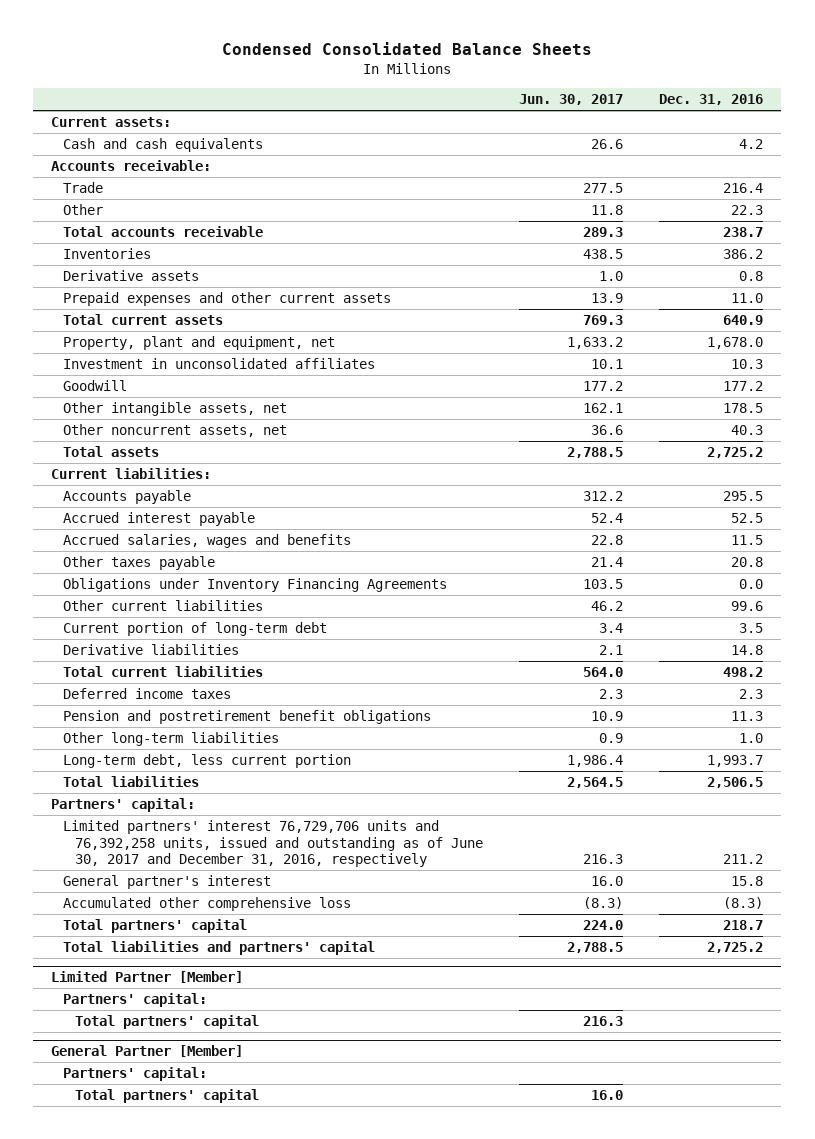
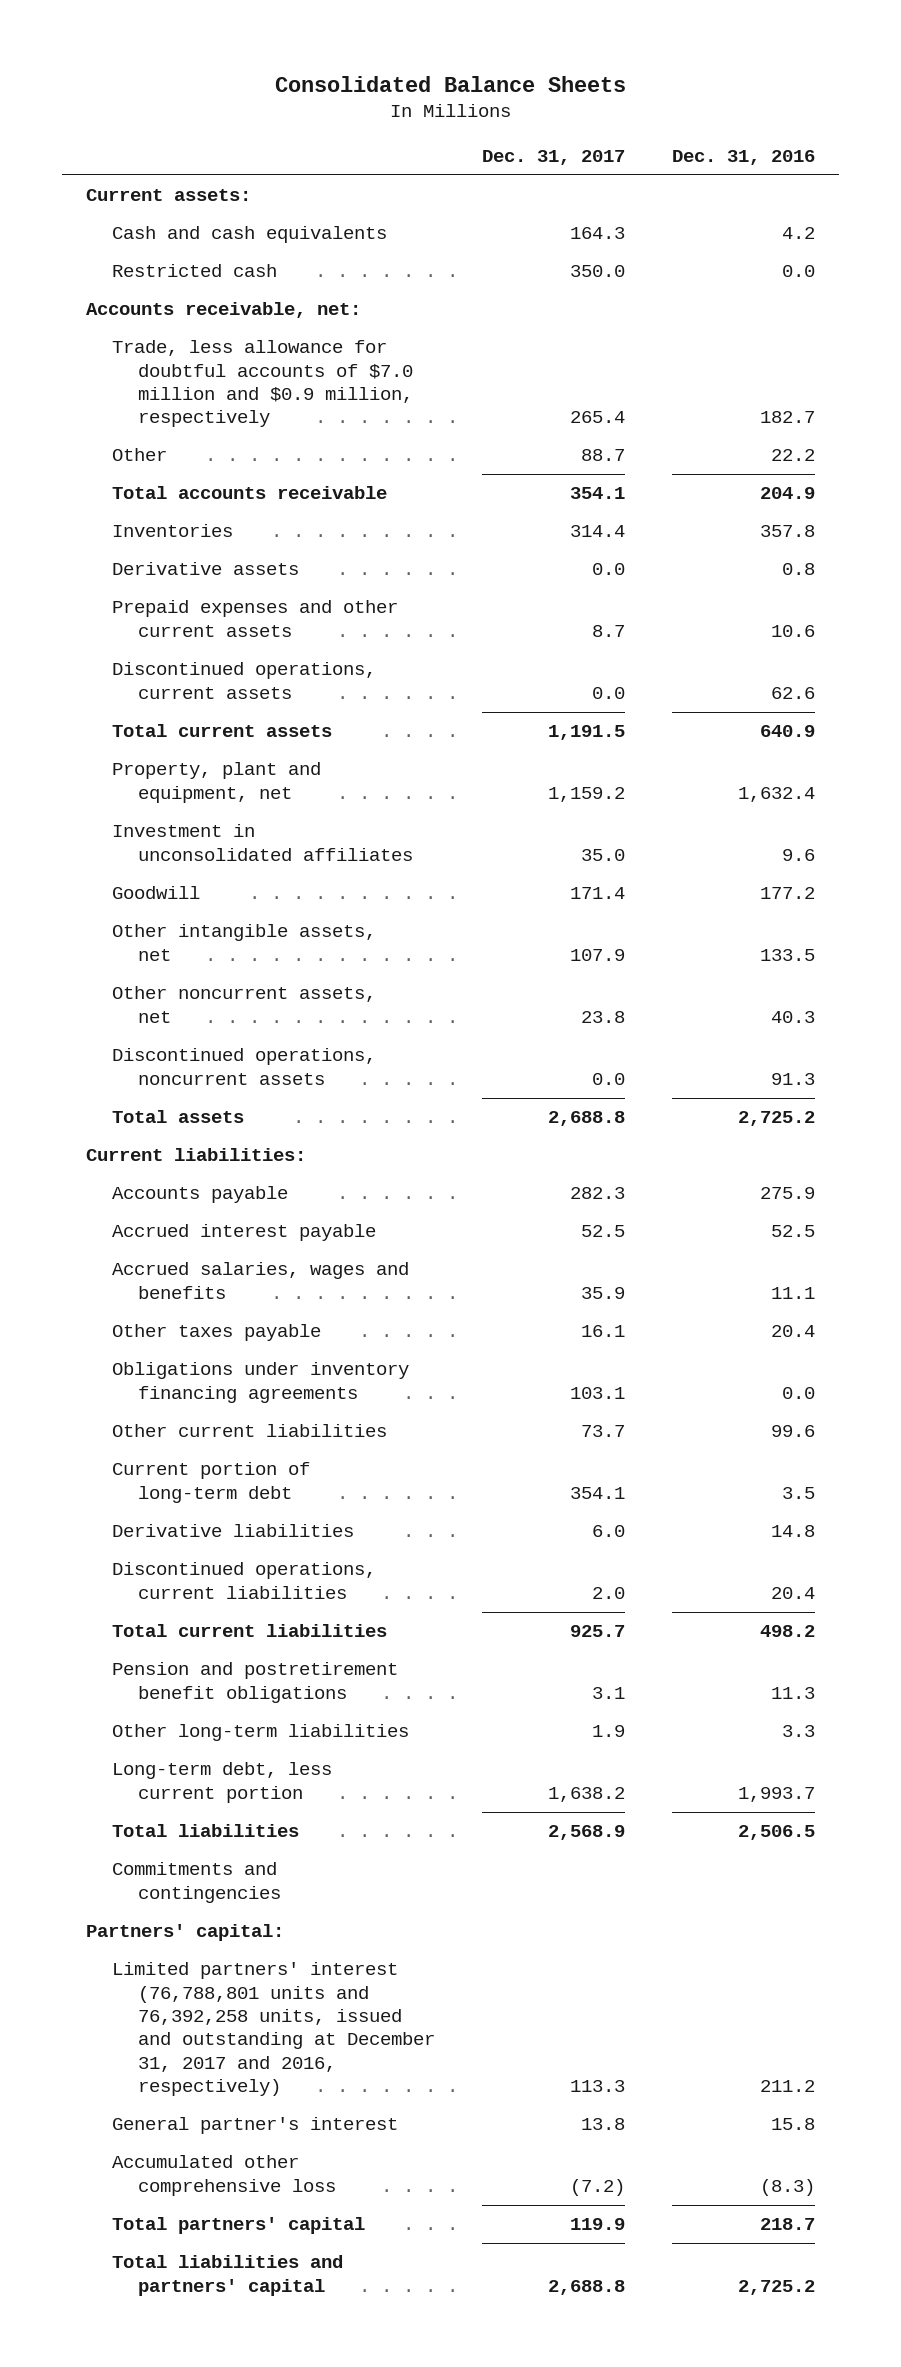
[222,41,593,55] Condensed Consolidated Balance Sheets -> [274,75,626,92] Consolidated Balance Sheets
[519,94,624,106] Jun. 30, 2017 -> none
none -> [482,149,626,165] Dec. 31, 2017
[63,182,104,194] Trade -> none
none -> [111,264,277,278] Restricted cash
[51,160,212,172] Accounts receivable: -> [86,302,362,319] Accounts receivable, net:
none -> [111,340,413,428] Trade, less allowance for doubtful accounts of $7.0 million and $0.9 million, respectively
[731,205,764,216] 22.3 -> [771,449,816,462] 22.2
[723,227,764,238] 238.7 -> [760,487,816,500] 204.9
[723,249,764,260] 386.2 -> [760,525,816,538] 357.8
[731,293,764,304] 11.0 -> [771,624,816,637] 10.6
none -> [111,662,376,699] Discontinued operations, current assets
[707,337,764,350] 1,678.0 -> [738,786,816,802] 1,632.4
[731,359,764,370] 10.3 -> [782,848,816,861] 9.6
[723,403,764,414] 178.5 -> [760,948,816,961] 133.5
none -> [111,1048,376,1085] Discontinued operations, noncurrent assets
[723,491,764,502] 295.5 -> [760,1187,816,1200] 275.9
[731,535,764,546] 11.5 -> [771,1286,816,1299] 11.1
[731,557,764,568] 20.8 -> [771,1325,816,1338] 20.4
[63,578,448,593] Obligations under Inventory Financing Agreements -> [111,1362,409,1403] Obligations under inventory financing agreements
none -> [111,1562,376,1599] Discontinued operations, current liabilities
[63,688,232,700] Deferred income taxes -> none
[739,733,764,744] 1.0 -> [782,1725,816,1738] 3.3
none -> [111,1862,281,1903] Commitments and contingencies
[63,820,484,867] Limited partners' interest 76,729,706 units and 76,392,258 units, issued and outstanding as of June 30, 2017 and December 31, 2016, respectively -> [111,1962,435,2097] Limited partners' interest (76,788,801 units and 76,392,258 units, issued and outstanding at December 31, 2017 and 2016, respectively)
[51,971,244,984] Limited Partner [Member] -> none
[63,993,208,1008] Partners' capital: -> none
[75,1015,260,1030] Total partners' capital -> none
[51,1045,244,1058] General Partner [Member] -> none
[63,1067,208,1082] Partners' capital: -> none
[75,1089,260,1104] Total partners' capital -> none

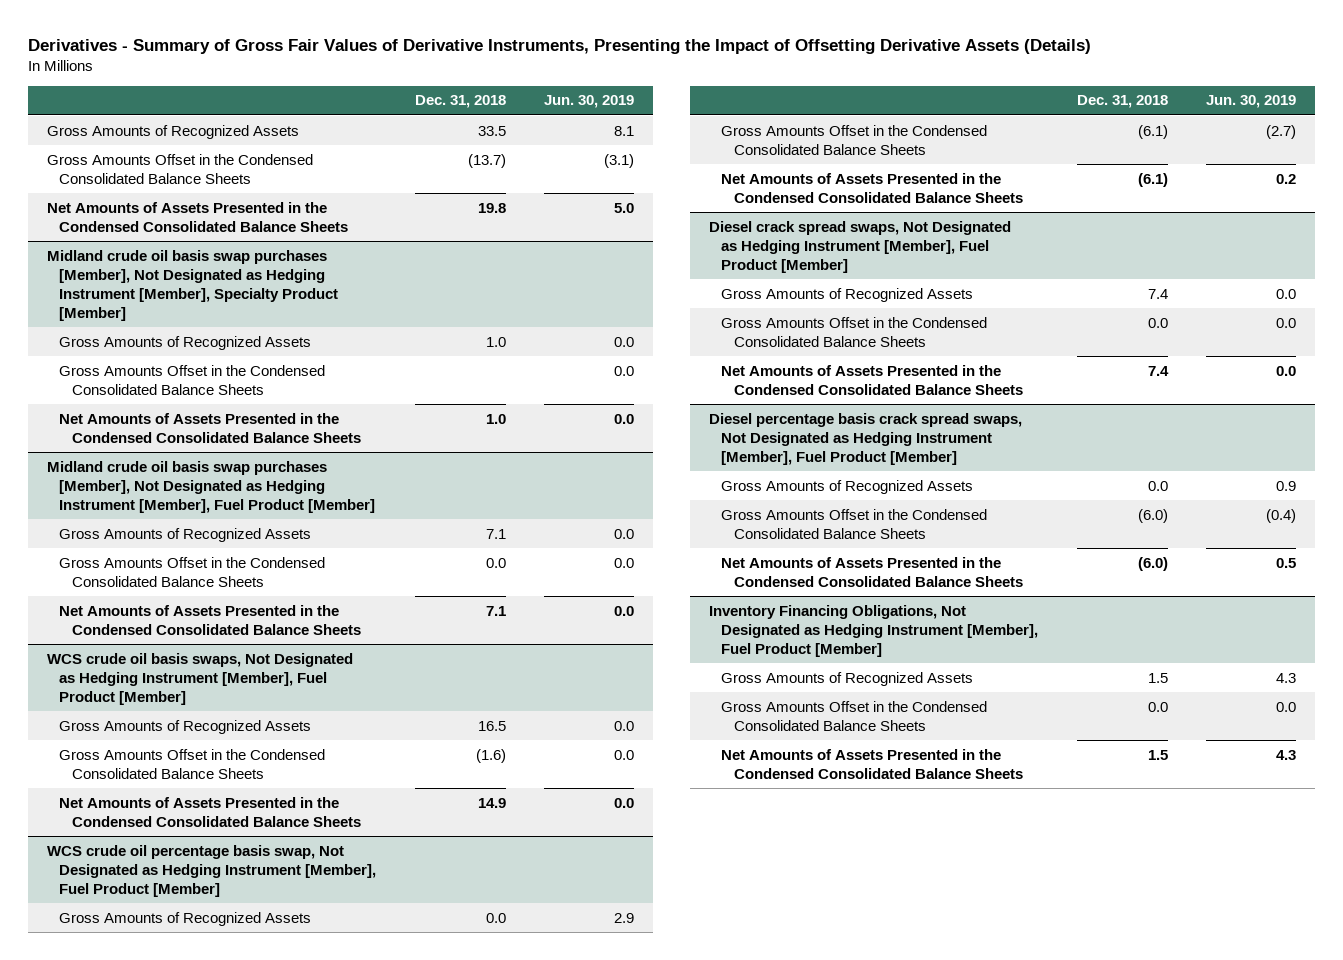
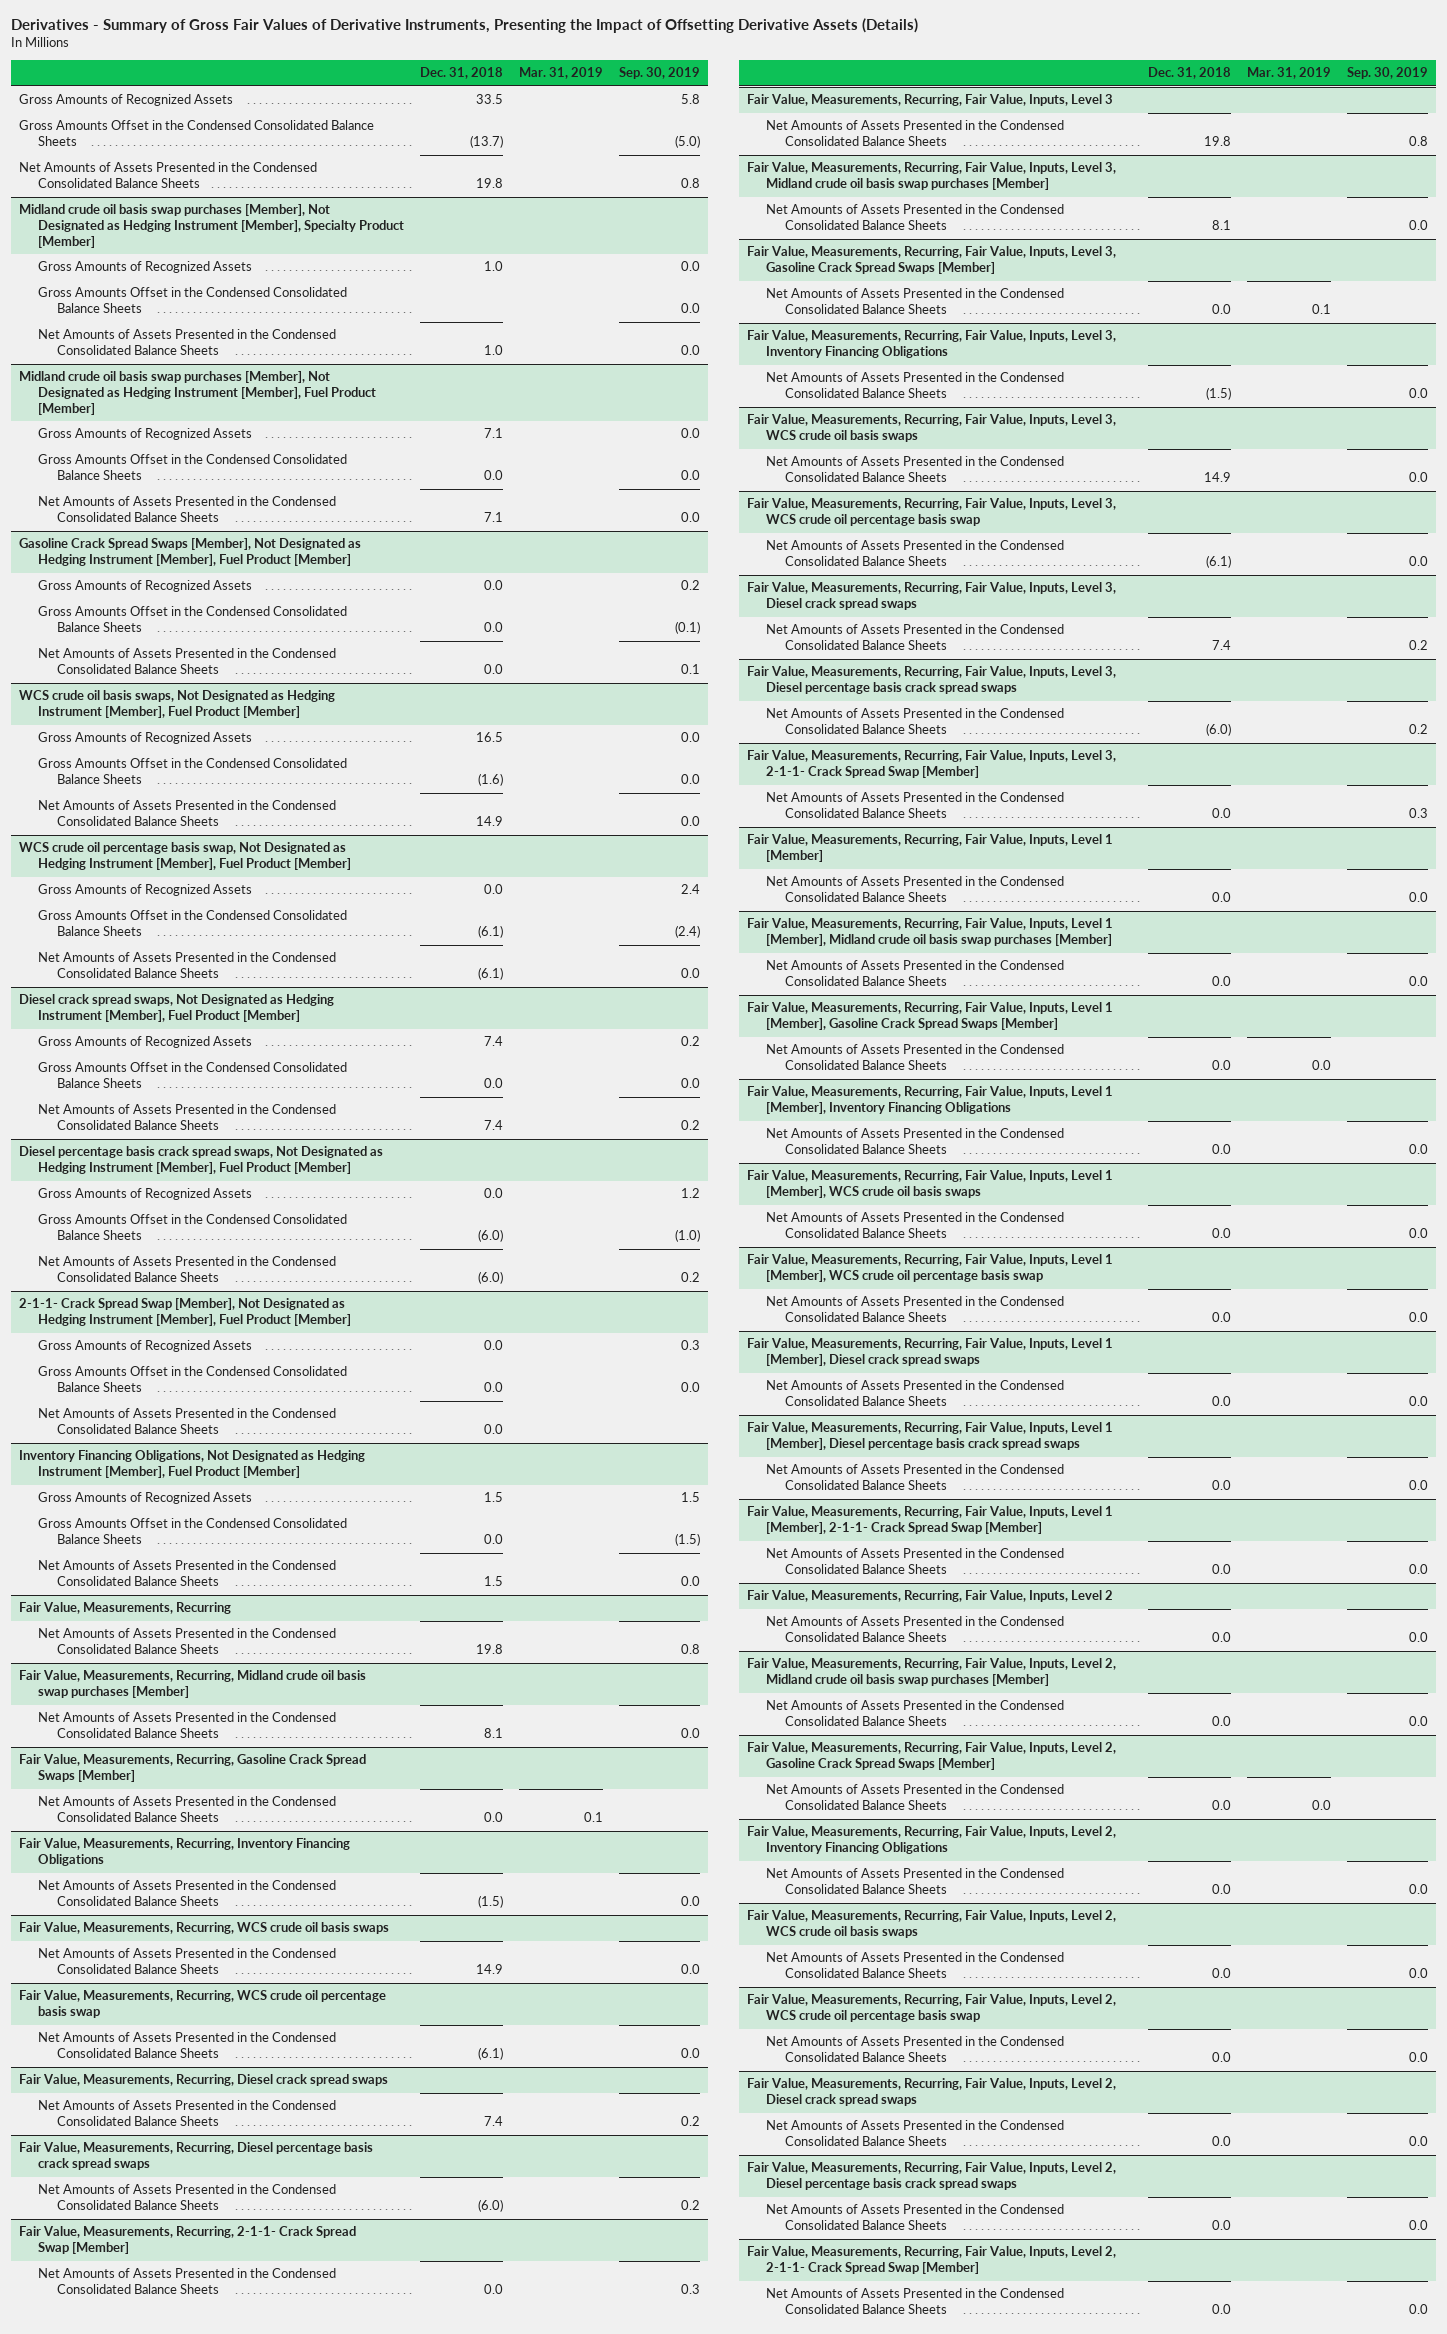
[543,95,634,109] Jun. 30, 2019 -> none
none -> [518,67,603,80] Mar. 31, 2019
none -> [618,67,700,80] Sep. 30, 2019
none -> [18,538,361,567] Gasoline Crack Spread Swaps [Member], Not Designated as Hedging Instrument [Member], Fuel Product [Member]
none -> [37,580,252,593] Gross Amounts of Recognized Assets
none -> [37,606,347,633] Gross Amounts Offset in the Condensed Consolidated Balance Sheets
none -> [37,648,336,675] Net Amounts of Assets Presented in the Condensed Consolidated Balance Sheets
none -> [18,1298,351,1327] 2-1-1- Crack Spread Swap [Member], Not Designated as Hedging Instrument [Member], Fuel Product [Member]
none -> [37,1340,252,1353] Gross Amounts of Recognized Assets
none -> [37,1366,347,1393] Gross Amounts Offset in the Condensed Consolidated Balance Sheets
none -> [37,1408,336,1435] Net Amounts of Assets Presented in the Condensed Consolidated Balance Sheets
none -> [18,1602,231,1615] Fair Value, Measurements, Recurring
none -> [37,1628,336,1655] Net Amounts of Assets Presented in the Condensed Consolidated Balance Sheets
none -> [18,1670,366,1699] Fair Value, Measurements, Recurring, Midland crude oil basis swap purchases [Member]
none -> [37,1712,336,1739] Net Amounts of Assets Presented in the Condensed Consolidated Balance Sheets
none -> [18,1754,366,1783] Fair Value, Measurements, Recurring, Gasoline Crack Spread Swaps [Member]
none -> [37,1796,336,1823] Net Amounts of Assets Presented in the Condensed Consolidated Balance Sheets
none -> [18,1838,350,1867] Fair Value, Measurements, Recurring, Inventory Financing Obligations
none -> [37,1880,336,1907] Net Amounts of Assets Presented in the Condensed Consolidated Balance Sheets
none -> [18,1922,389,1935] Fair Value, Measurements, Recurring, WCS crude oil basis swaps
none -> [37,1948,336,1975] Net Amounts of Assets Presented in the Condensed Consolidated Balance Sheets
none -> [18,1990,386,2019] Fair Value, Measurements, Recurring, WCS crude oil percentage basis swap
none -> [37,2032,336,2059] Net Amounts of Assets Presented in the Condensed Consolidated Balance Sheets
none -> [18,2074,388,2087] Fair Value, Measurements, Recurring, Diesel crack spread swaps
none -> [37,2100,336,2127] Net Amounts of Assets Presented in the Condensed Consolidated Balance Sheets
none -> [18,2142,373,2171] Fair Value, Measurements, Recurring, Diesel percentage basis crack spread swaps
none -> [37,2184,336,2211] Net Amounts of Assets Presented in the Condensed Consolidated Balance Sheets
none -> [18,2226,356,2255] Fair Value, Measurements, Recurring, 2-1-1- Crack Spread Swap [Member]
none -> [37,2268,336,2295] Net Amounts of Assets Presented in the Condensed Consolidated Balance Sheets
none -> [747,94,1114,107] Fair Value, Measurements, Recurring, Fair Value, Inputs, Level 3
none -> [766,120,1065,147] Net Amounts of Assets Presented in the Condensed Consolidated Balance Sheets
none -> [747,162,1117,191] Fair Value, Measurements, Recurring, Fair Value, Inputs, Level 3, Midland crude oil basis swap purchases [Member]
none -> [766,204,1065,231] Net Amounts of Assets Presented in the Condensed Consolidated Balance Sheets
none -> [747,246,1117,275] Fair Value, Measurements, Recurring, Fair Value, Inputs, Level 3, Gasoline Crack Spread Swaps [Member]
none -> [766,288,1065,315] Net Amounts of Assets Presented in the Condensed Consolidated Balance Sheets
none -> [747,330,1117,359] Fair Value, Measurements, Recurring, Fair Value, Inputs, Level 3, Inventory Financing Obligations
none -> [766,372,1065,399] Net Amounts of Assets Presented in the Condensed Consolidated Balance Sheets
none -> [747,414,1117,443] Fair Value, Measurements, Recurring, Fair Value, Inputs, Level 3, WCS crude oil basis swaps
none -> [766,456,1065,483] Net Amounts of Assets Presented in the Condensed Consolidated Balance Sheets
none -> [747,498,1117,527] Fair Value, Measurements, Recurring, Fair Value, Inputs, Level 3, WCS crude oil percentage basis swap
none -> [766,540,1065,567] Net Amounts of Assets Presented in the Condensed Consolidated Balance Sheets
none -> [747,582,1117,611] Fair Value, Measurements, Recurring, Fair Value, Inputs, Level 3, Diesel crack spread swaps
none -> [766,624,1065,651] Net Amounts of Assets Presented in the Condensed Consolidated Balance Sheets
none -> [747,666,1117,695] Fair Value, Measurements, Recurring, Fair Value, Inputs, Level 3, Diesel percentage basis crack spread swaps
none -> [766,708,1065,735] Net Amounts of Assets Presented in the Condensed Consolidated Balance Sheets
none -> [747,750,1117,779] Fair Value, Measurements, Recurring, Fair Value, Inputs, Level 3, 2-1-1- Crack Spread Swap [Member]
none -> [766,792,1065,819] Net Amounts of Assets Presented in the Condensed Consolidated Balance Sheets
none -> [747,834,1114,863] Fair Value, Measurements, Recurring, Fair Value, Inputs, Level 1 [Member]
none -> [766,876,1065,903] Net Amounts of Assets Presented in the Condensed Consolidated Balance Sheets
none -> [747,918,1114,947] Fair Value, Measurements, Recurring, Fair Value, Inputs, Level 1 [Member], Midland crude oil basis swap purchases [Member]
none -> [766,960,1065,987] Net Amounts of Assets Presented in the Condensed Consolidated Balance Sheets
none -> [747,1002,1114,1031] Fair Value, Measurements, Recurring, Fair Value, Inputs, Level 1 [Member], Gasoline Crack Spread Swaps [Member]
none -> [766,1044,1065,1071] Net Amounts of Assets Presented in the Condensed Consolidated Balance Sheets
none -> [747,1086,1114,1115] Fair Value, Measurements, Recurring, Fair Value, Inputs, Level 1 [Member], Inventory Financing Obligations
none -> [766,1128,1065,1155] Net Amounts of Assets Presented in the Condensed Consolidated Balance Sheets
none -> [747,1170,1114,1199] Fair Value, Measurements, Recurring, Fair Value, Inputs, Level 1 [Member], WCS crude oil basis swaps
none -> [766,1212,1065,1239] Net Amounts of Assets Presented in the Condensed Consolidated Balance Sheets
none -> [747,1254,1114,1283] Fair Value, Measurements, Recurring, Fair Value, Inputs, Level 1 [Member], WCS crude oil percentage basis swap
none -> [766,1296,1065,1323] Net Amounts of Assets Presented in the Condensed Consolidated Balance Sheets
none -> [747,1338,1114,1367] Fair Value, Measurements, Recurring, Fair Value, Inputs, Level 1 [Member], Diesel crack spread swaps
none -> [766,1380,1065,1407] Net Amounts of Assets Presented in the Condensed Consolidated Balance Sheets
none -> [747,1422,1114,1451] Fair Value, Measurements, Recurring, Fair Value, Inputs, Level 1 [Member], Diesel percentage basis crack spread swaps
none -> [766,1464,1065,1491] Net Amounts of Assets Presented in the Condensed Consolidated Balance Sheets
none -> [747,1506,1114,1535] Fair Value, Measurements, Recurring, Fair Value, Inputs, Level 1 [Member], 2-1-1- Crack Spread Swap [Member]
none -> [766,1548,1065,1575] Net Amounts of Assets Presented in the Condensed Consolidated Balance Sheets
none -> [747,1590,1114,1603] Fair Value, Measurements, Recurring, Fair Value, Inputs, Level 2
none -> [766,1616,1065,1643] Net Amounts of Assets Presented in the Condensed Consolidated Balance Sheets
none -> [747,1658,1117,1687] Fair Value, Measurements, Recurring, Fair Value, Inputs, Level 2, Midland crude oil basis swap purchases [Member]
none -> [766,1700,1065,1727] Net Amounts of Assets Presented in the Condensed Consolidated Balance Sheets
none -> [747,1742,1117,1771] Fair Value, Measurements, Recurring, Fair Value, Inputs, Level 2, Gasoline Crack Spread Swaps [Member]
none -> [766,1784,1065,1811] Net Amounts of Assets Presented in the Condensed Consolidated Balance Sheets
none -> [747,1826,1117,1855] Fair Value, Measurements, Recurring, Fair Value, Inputs, Level 2, Inventory Financing Obligations
none -> [766,1868,1065,1895] Net Amounts of Assets Presented in the Condensed Consolidated Balance Sheets
none -> [747,1910,1117,1939] Fair Value, Measurements, Recurring, Fair Value, Inputs, Level 2, WCS crude oil basis swaps
none -> [766,1952,1065,1979] Net Amounts of Assets Presented in the Condensed Consolidated Balance Sheets
none -> [747,1994,1117,2023] Fair Value, Measurements, Recurring, Fair Value, Inputs, Level 2, WCS crude oil percentage basis swap
none -> [766,2036,1065,2063] Net Amounts of Assets Presented in the Condensed Consolidated Balance Sheets
none -> [747,2078,1117,2107] Fair Value, Measurements, Recurring, Fair Value, Inputs, Level 2, Diesel crack spread swaps
none -> [766,2120,1065,2147] Net Amounts of Assets Presented in the Condensed Consolidated Balance Sheets
none -> [747,2162,1117,2191] Fair Value, Measurements, Recurring, Fair Value, Inputs, Level 2, Diesel percentage basis crack spread swaps
none -> [766,2204,1065,2231] Net Amounts of Assets Presented in the Condensed Consolidated Balance Sheets
none -> [747,2246,1117,2275] Fair Value, Measurements, Recurring, Fair Value, Inputs, Level 2, 2-1-1- Crack Spread Swap [Member]
none -> [766,2288,1065,2315] Net Amounts of Assets Presented in the Condensed Consolidated Balance Sheets

